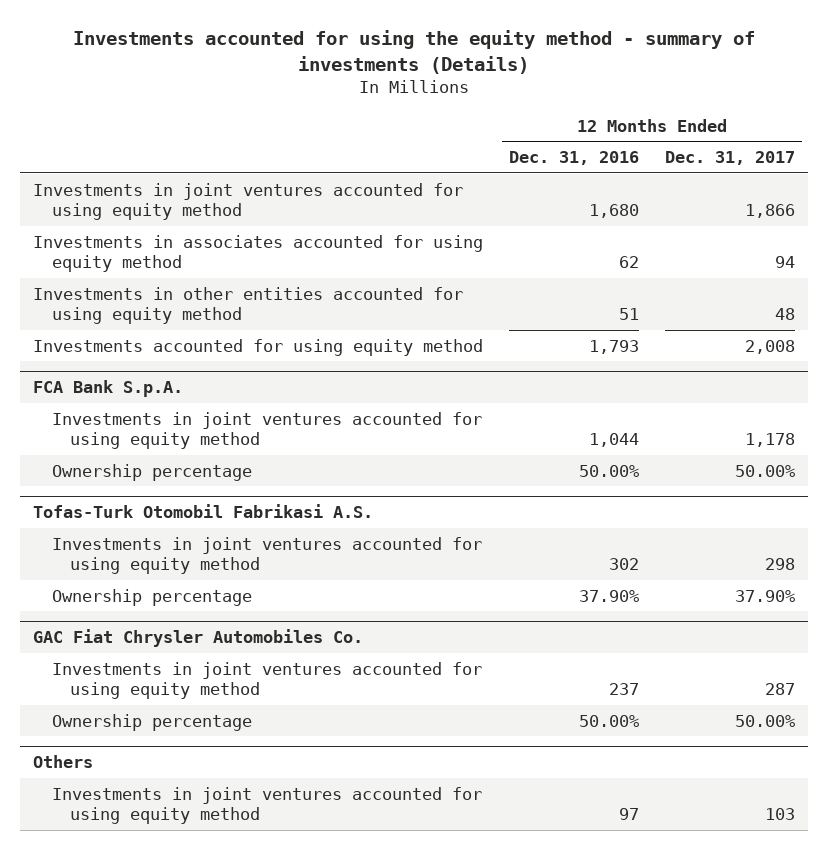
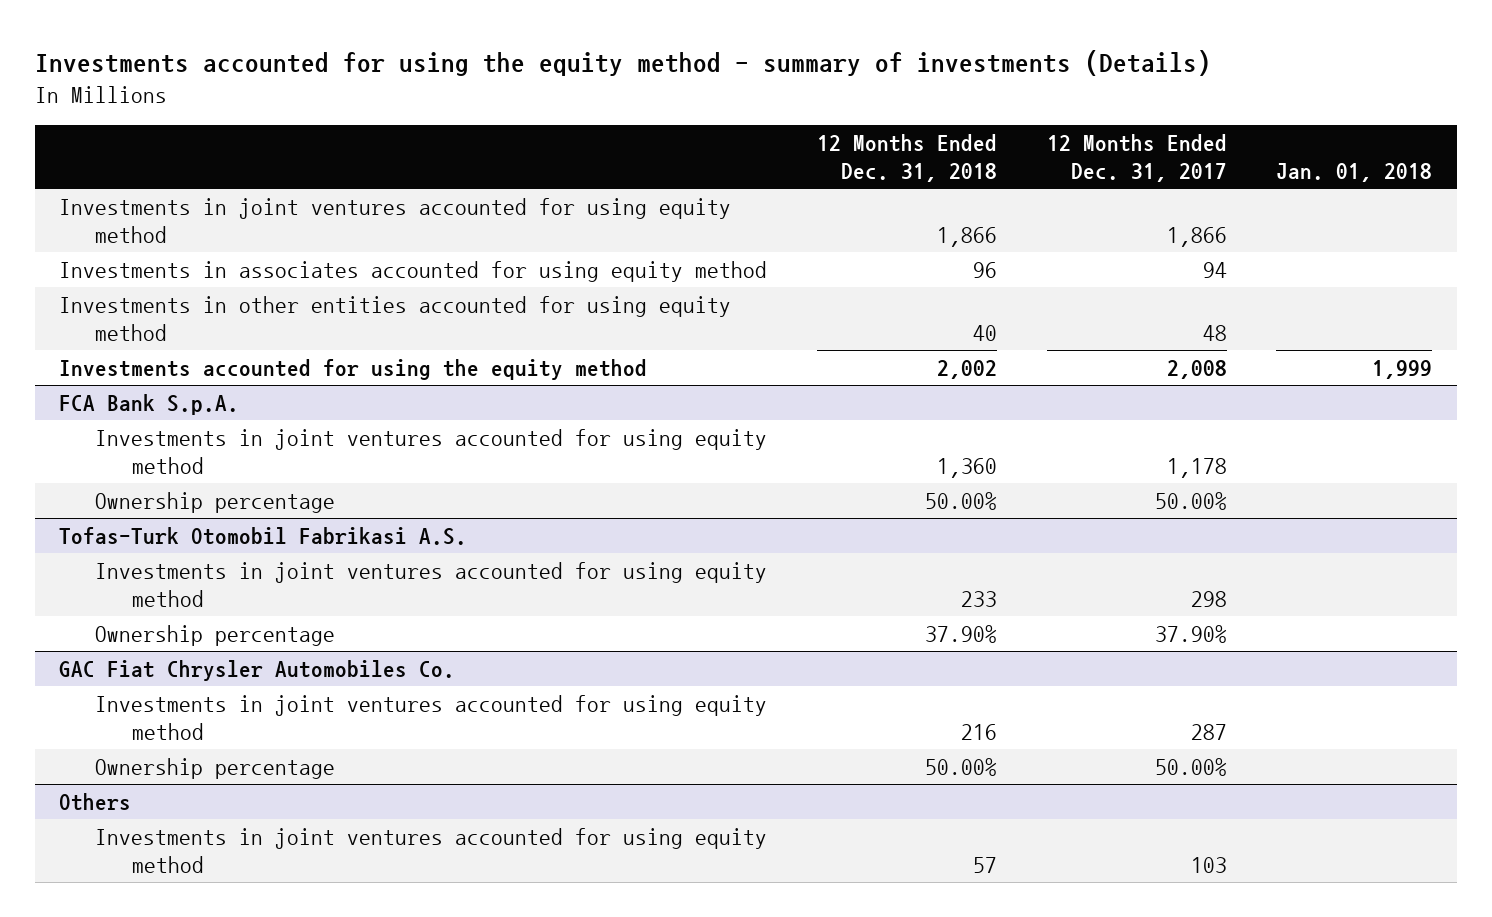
[508,151,639,166] Dec. 31, 2016 -> none
none -> [817,134,998,182] 12 Months Ended Dec. 31, 2018
none -> [1276,162,1433,182] Jan. 01, 2018
[32,338,483,356] Investments accounted for using equity method -> [59,358,648,380] Investments accounted for using the equity method

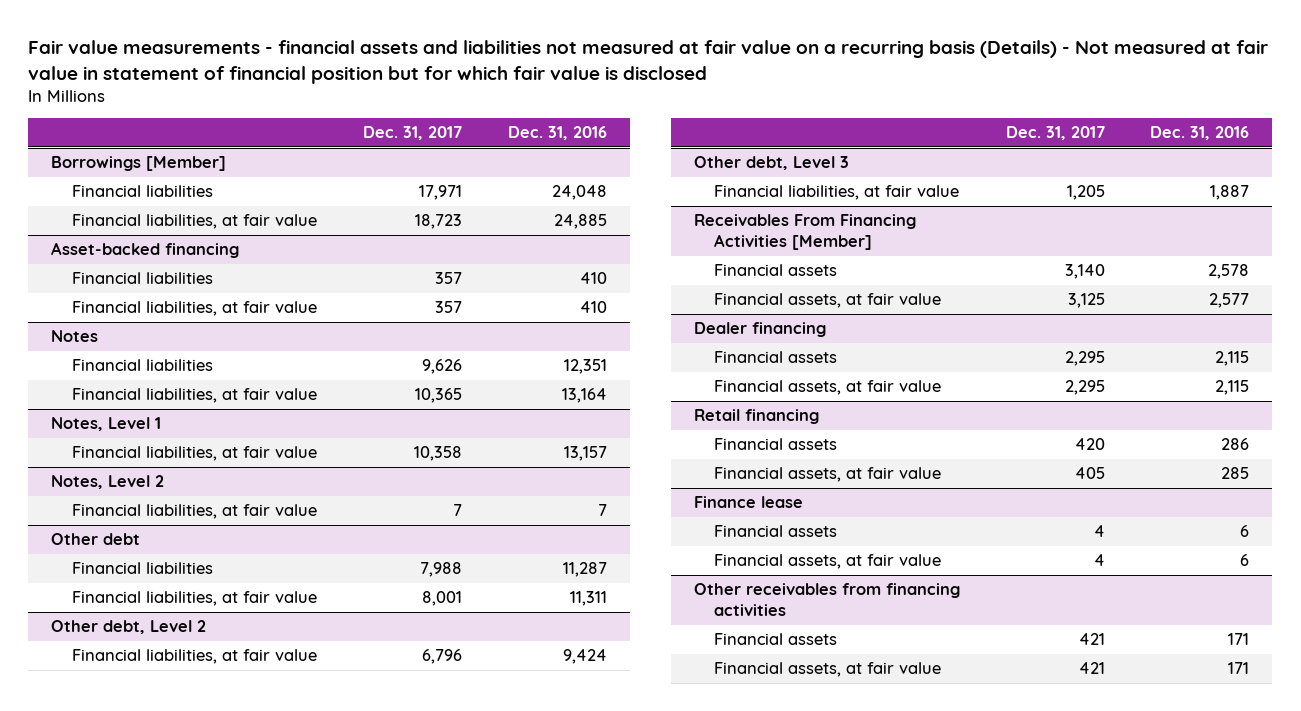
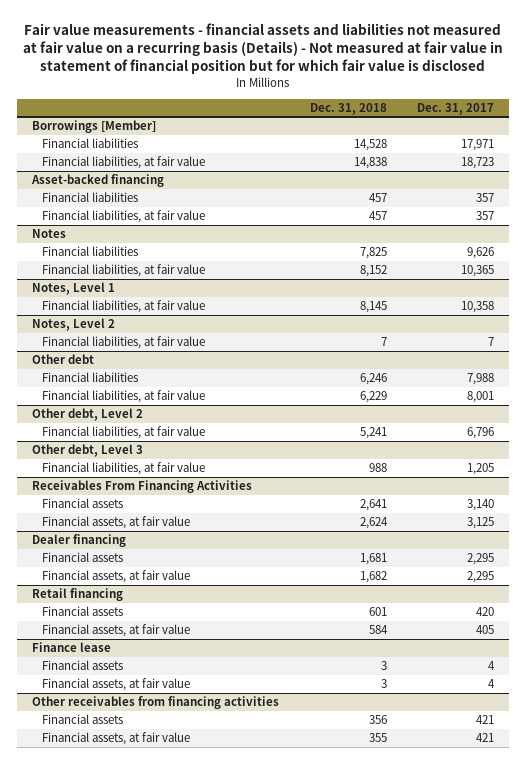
[507,126,607,141] Dec. 31, 2016 -> none
none -> [309,102,387,115] Dec. 31, 2018
[693,214,916,251] Receivables From Financing Activities [Member] -> [32,480,253,494] Receivables From Financing Activities

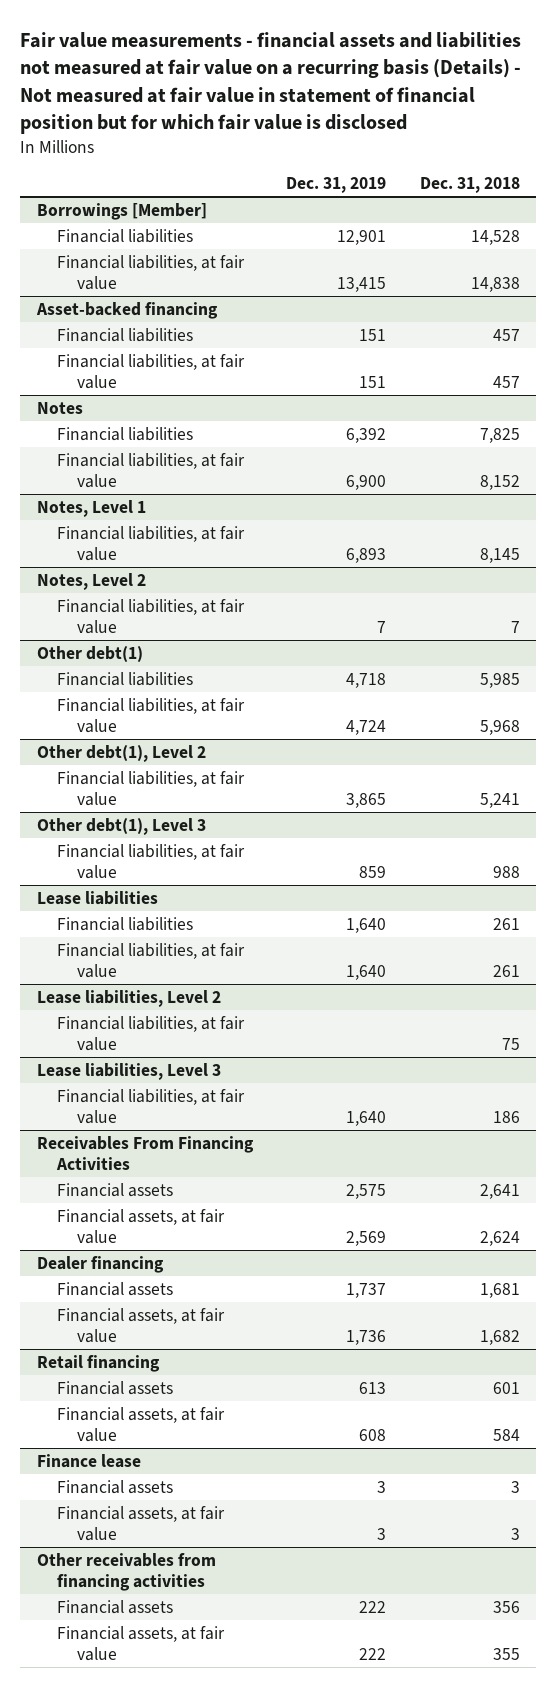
[417,102,495,115] Dec. 31, 2017 -> none
none -> [286,177,387,194] Dec. 31, 2019
[32,354,95,365] Other debt -> [36,645,143,662] Other debt(1)
[359,373,387,386] 6,246 -> [479,672,520,688] 5,985
[359,391,387,404] 6,229 -> [479,719,520,735] 5,968
[32,408,144,422] Other debt, Level 2 -> [36,744,206,762] Other debt(1), Level 2
[32,444,144,458] Other debt, Level 3 -> [36,817,206,835] Other debt(1), Level 3
none -> [36,890,158,905] Lease liabilities
none -> [56,916,193,931] Financial liabilities
none -> [56,942,245,978] Financial liabilities, at fair value
none -> [36,989,221,1007] Lease liabilities, Level 2
none -> [56,1015,245,1051] Financial liabilities, at fair value
none -> [36,1062,221,1080] Lease liabilities, Level 3
none -> [56,1088,245,1124] Financial liabilities, at fair value

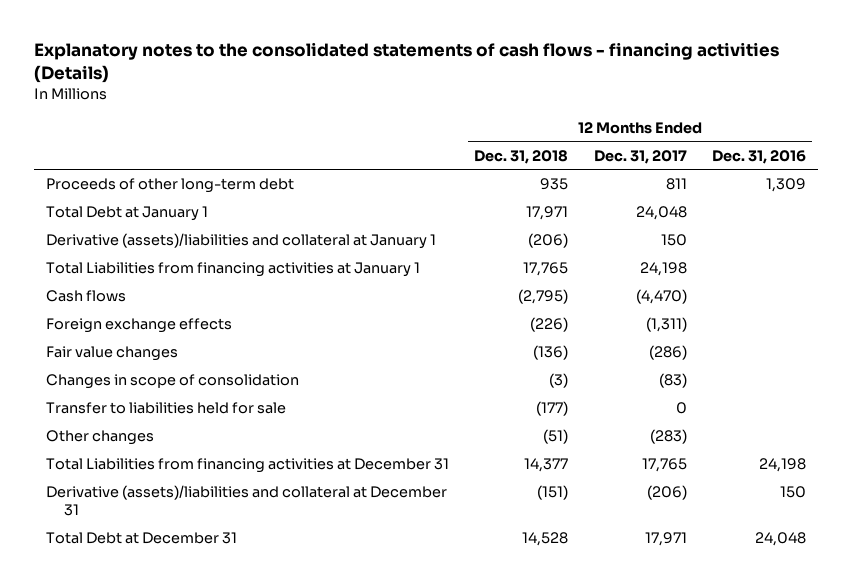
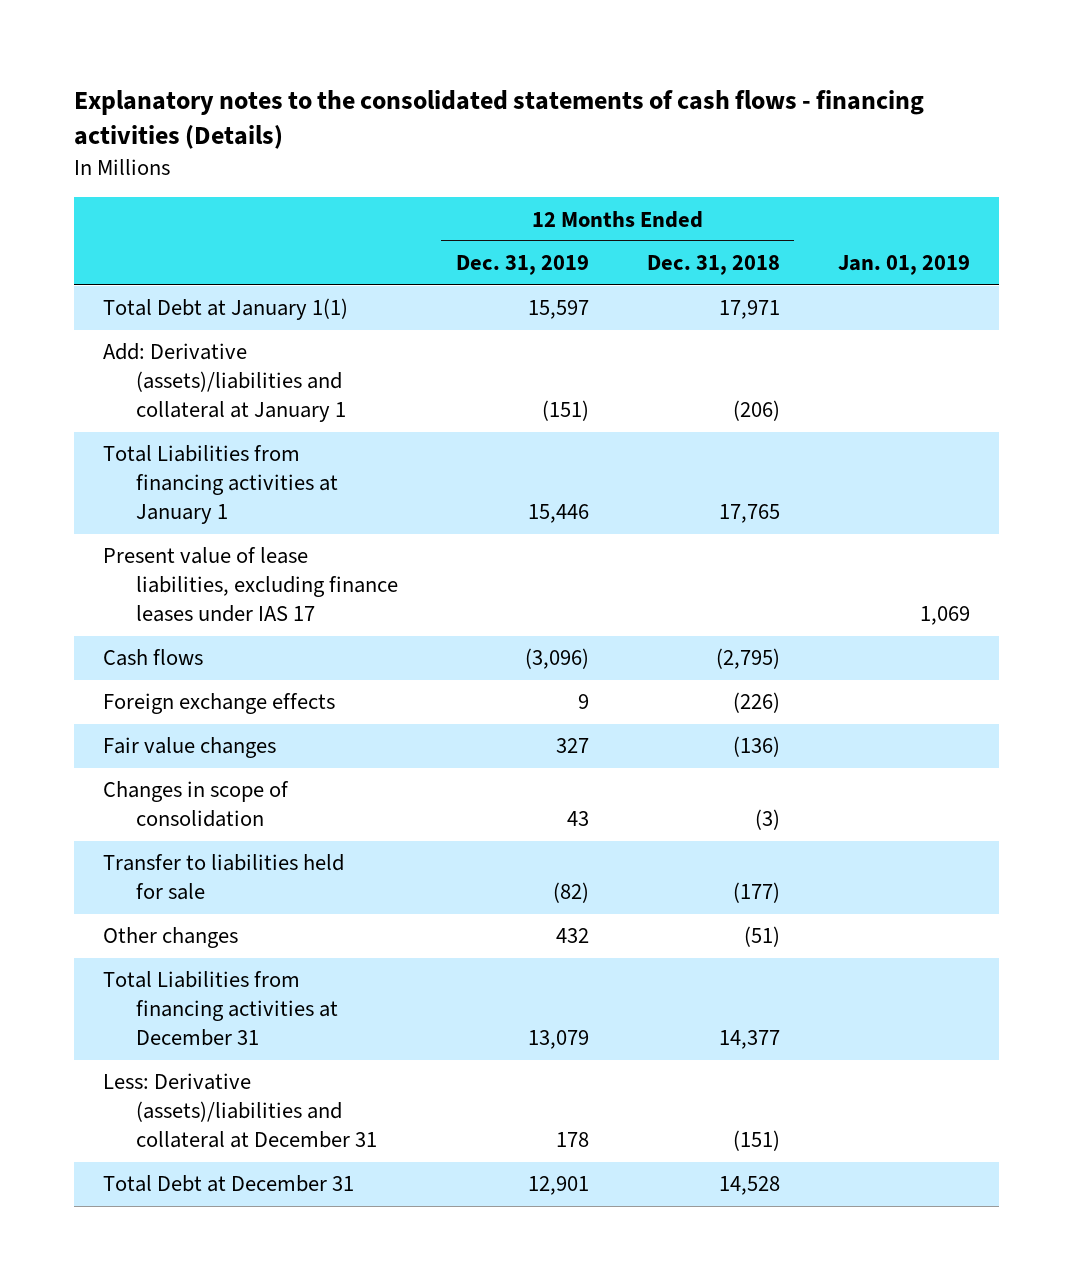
[593,149,687,164] Dec. 31, 2017 -> none
[711,149,806,164] Dec. 31, 2016 -> none
none -> [455,255,589,276] Dec. 31, 2019
none -> [837,255,970,276] Jan. 01, 2019
[46,178,295,194] Proceeds of other long-term debt -> none
[46,206,209,222] Total Debt at January 1 -> [102,298,348,321] Total Debt at January 1(1)
[46,233,437,250] Derivative (assets)/liabilities and collateral at January 1 -> [102,343,346,423] Add: Derivative (assets)/liabilities and collateral at January 1
none -> [102,547,398,623] Present value of lease liabilities, excluding finance leases under IAS 17
[46,485,448,517] Derivative (assets)/liabilities and collateral at December 31 -> [102,1073,377,1149] Less: Derivative (assets)/liabilities and collateral at December 31

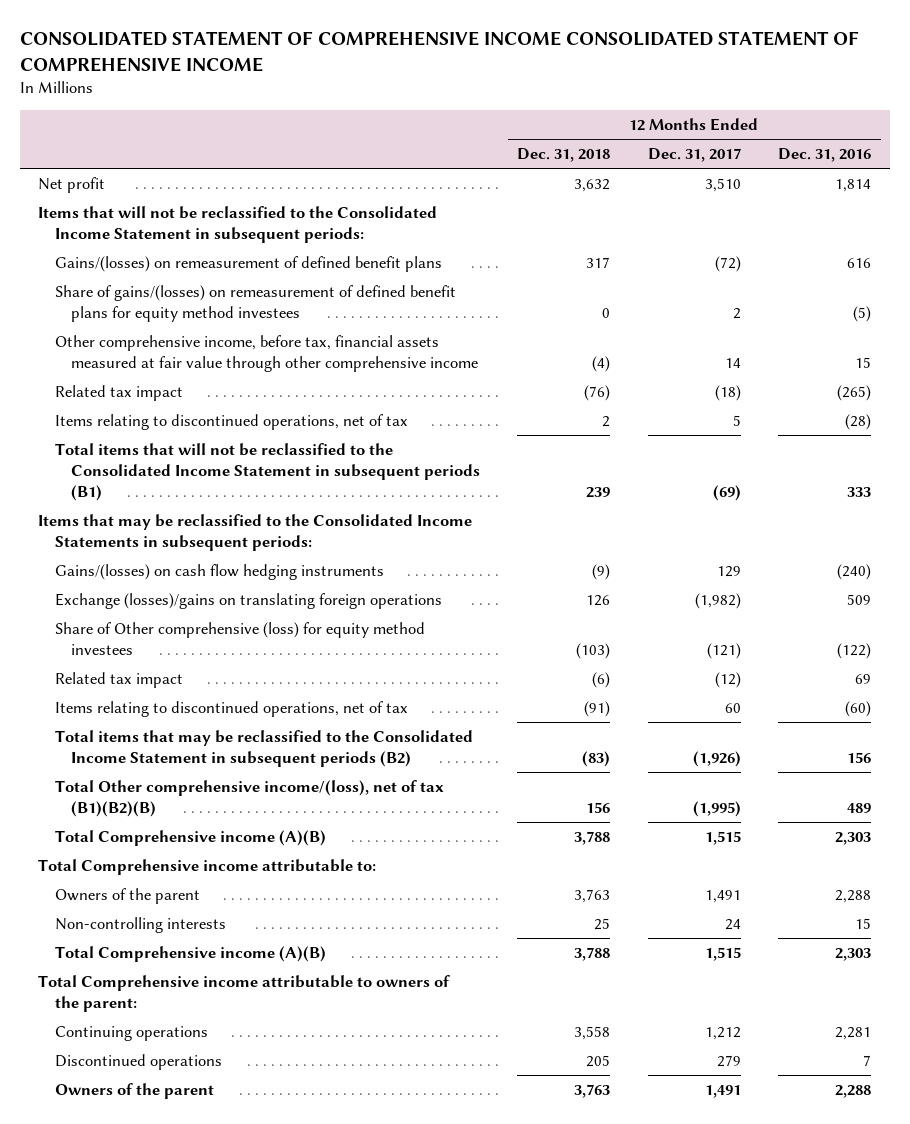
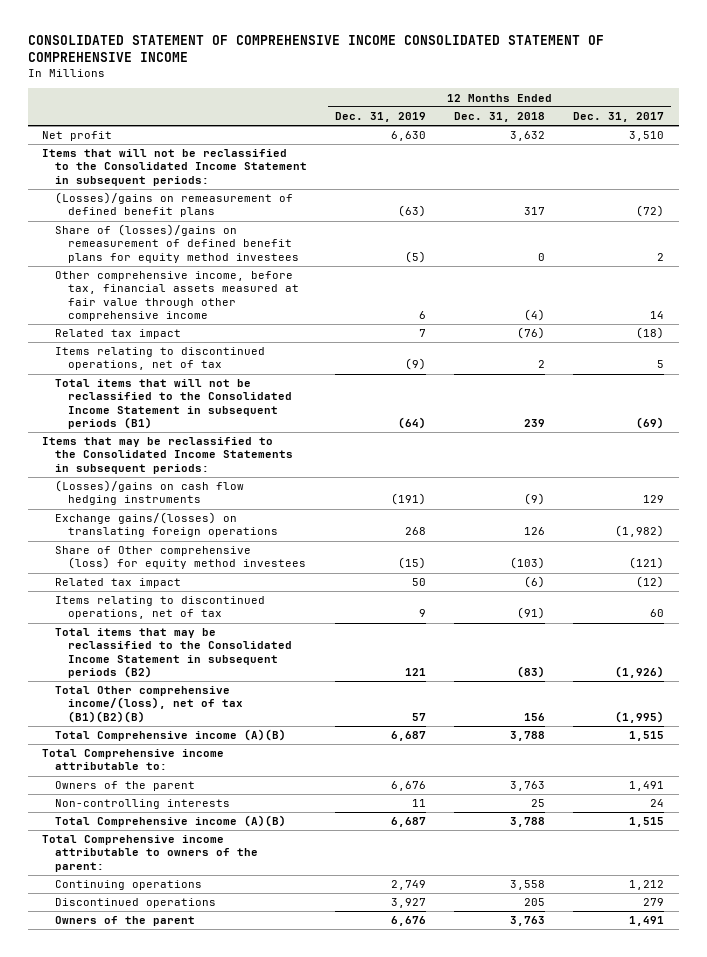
[778,147,872,162] Dec. 31, 2016 -> none
none -> [335,112,427,123] Dec. 31, 2019
[54,255,442,272] Gains/(losses) on remeasurement of defined benefit plans -> [54,192,293,218] (Losses)/gains on remeasurement of defined benefit plans
[54,284,456,322] Share of gains/(losses) on remeasurement of defined benefit plans for equity method investees -> [54,224,299,263] Share of (losses)/gains on remeasurement of defined benefit plans for equity method investees
[54,563,384,580] Gains/(losses) on cash flow hedging instruments -> [54,480,244,506] (Losses)/gains on cash flow hedging instruments
[54,592,442,609] Exchange (losses)/gains on translating foreign operations -> [54,512,278,538] Exchange gains/(losses) on translating foreign operations

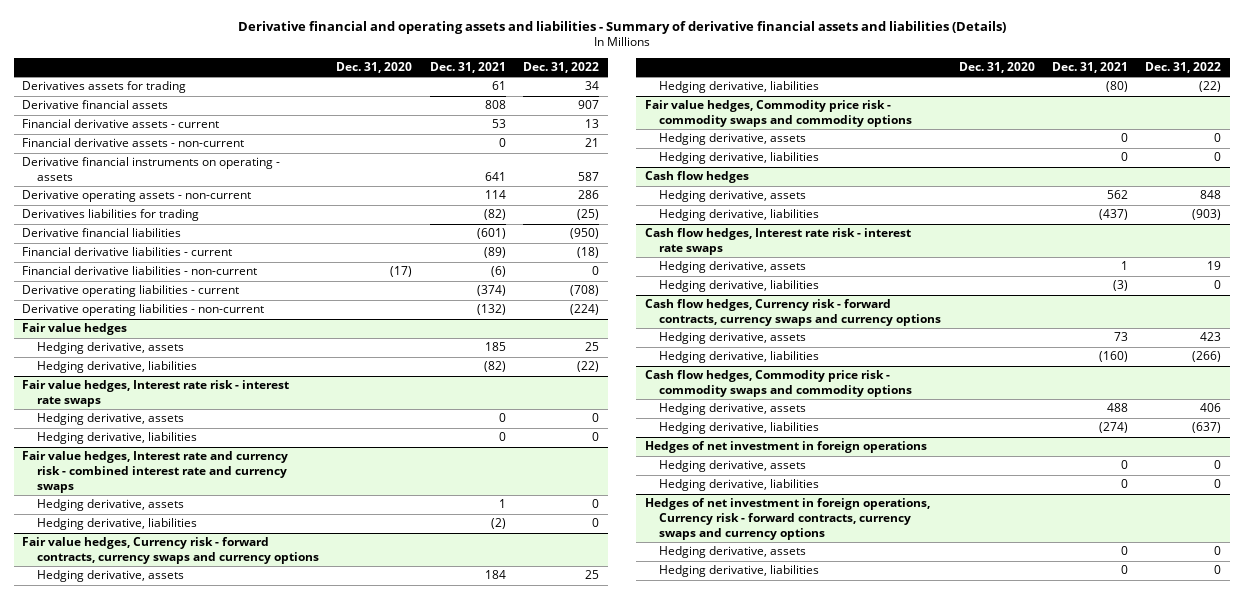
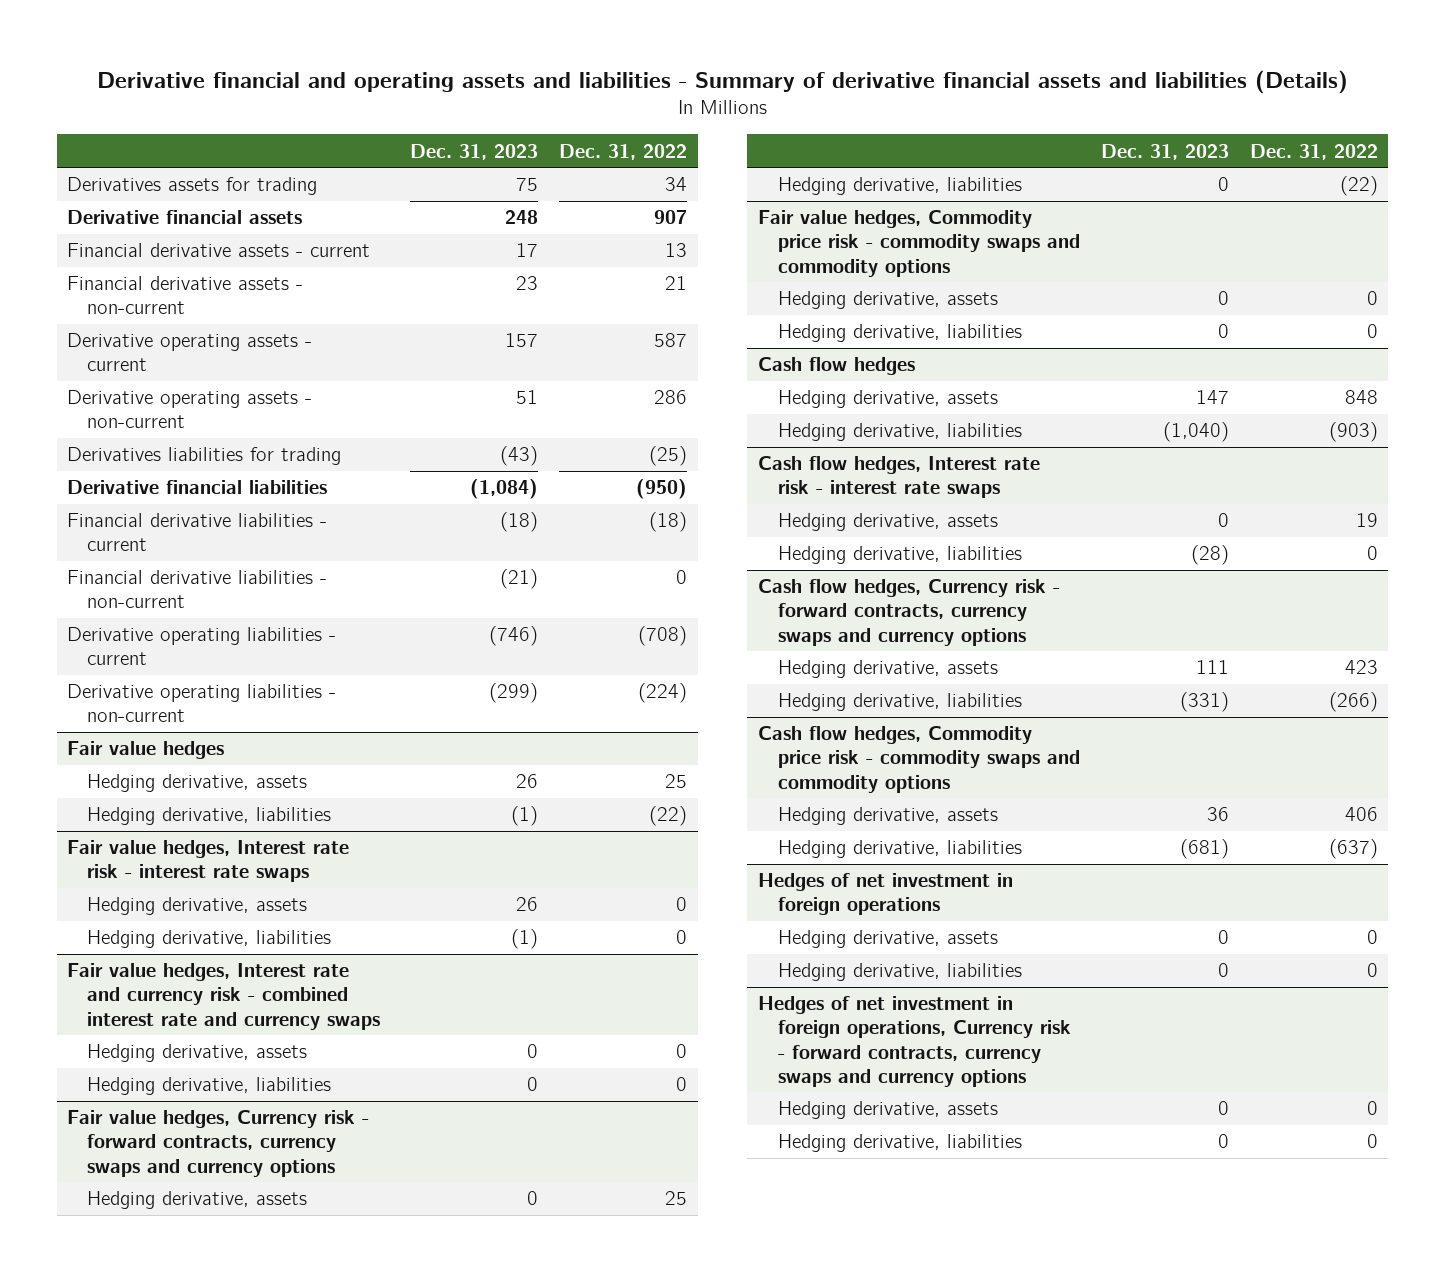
[336,62,413,74] Dec. 31, 2020 -> none
[429,62,506,74] Dec. 31, 2021 -> none
none -> [410,143,539,160] Dec. 31, 2023
[22,157,281,182] Derivative financial instruments on operating - assets -> [67,333,313,372] Derivative operating assets - current

